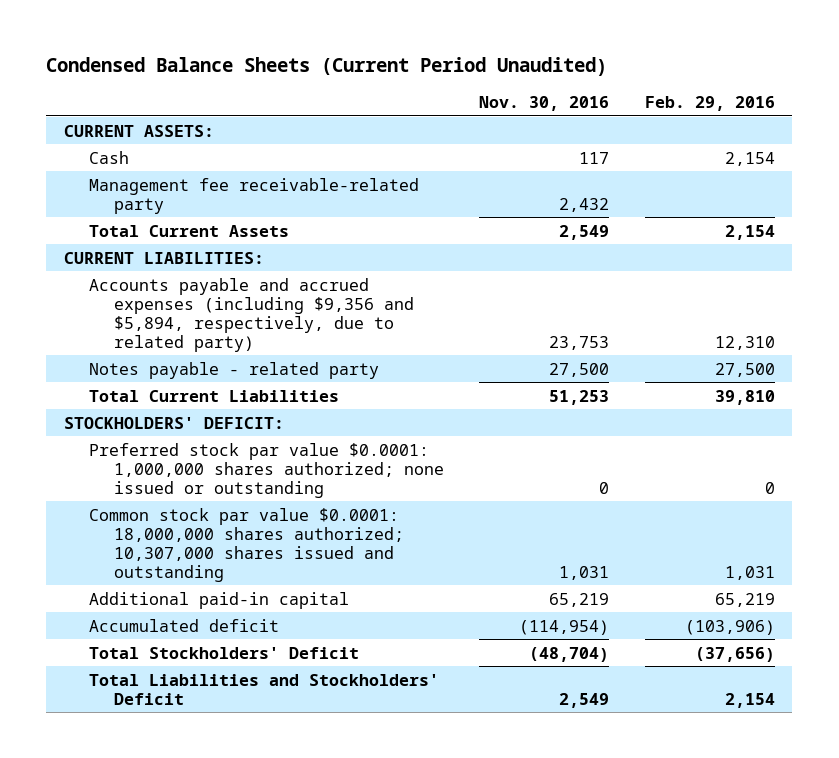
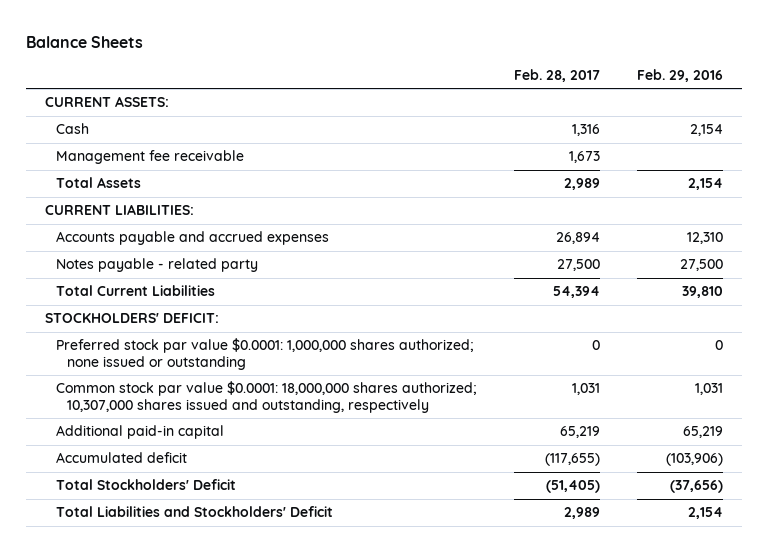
[46,56,608,76] Condensed Balance Sheets (Current Period Unaudited) -> [26,35,144,48] Balance Sheets
[479,95,610,111] Nov. 30, 2016 -> none
none -> [514,69,601,83] Feb. 28, 2017
[88,177,419,214] Management fee receivable-related party -> [55,150,244,165] Management fee receivable
[88,224,289,237] Total Current Assets -> [55,177,141,189] Total Assets
[88,277,414,352] Accounts payable and accrued expenses (including $9,356 and $5,894, respectively, due to related party) -> [55,231,329,246] Accounts payable and accrued expenses
[88,507,404,582] Common stock par value $0.0001: 18,000,000 shares authorized; 10,307,000 shares issued and outstanding -> [55,381,477,413] Common stock par value $0.0001: 18,000,000 shares authorized; 10,307,000 shares issued and outstanding, respectively

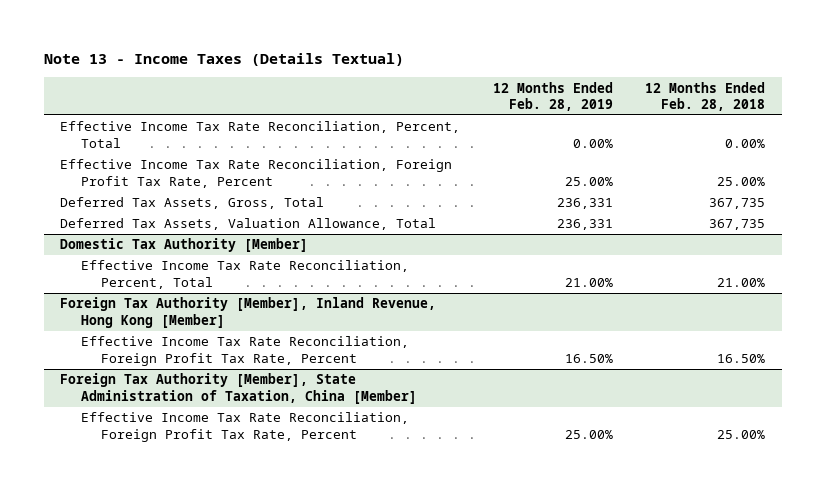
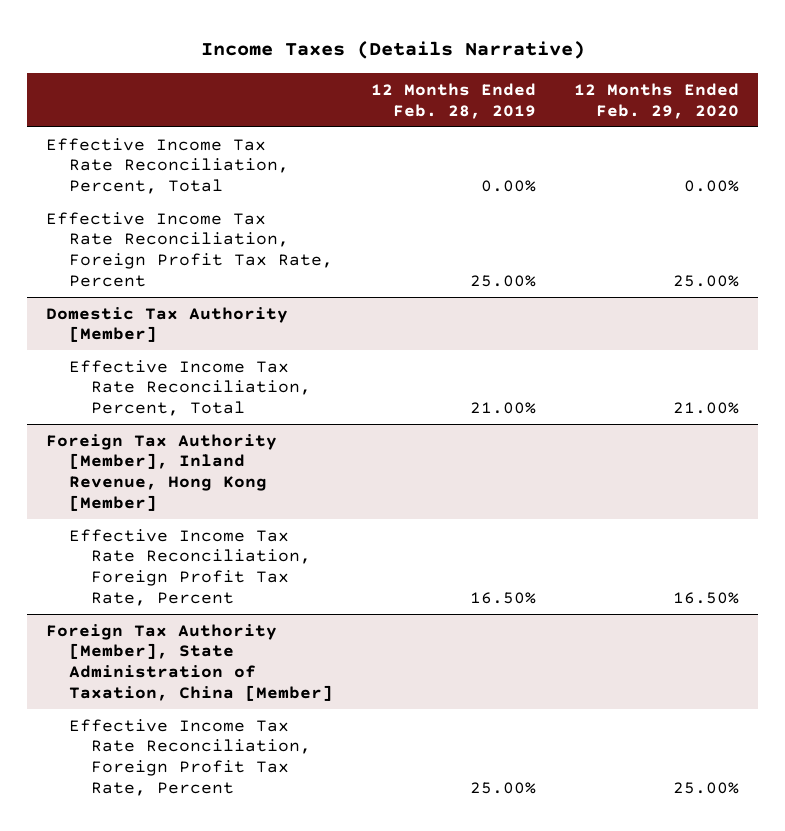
[43,53,404,67] Note 13 - Income Taxes (Details Textual) -> [200,41,585,60] Income Taxes (Details Narrative)
[645,81,766,112] 12 Months Ended Feb. 28, 2018 -> none
none -> [573,82,739,119] 12 Months Ended Feb. 29, 2020
[60,197,325,210] Deferred Tax Assets, Gross, Total -> none
[60,218,437,231] Deferred Tax Assets, Valuation Allowance, Total -> none

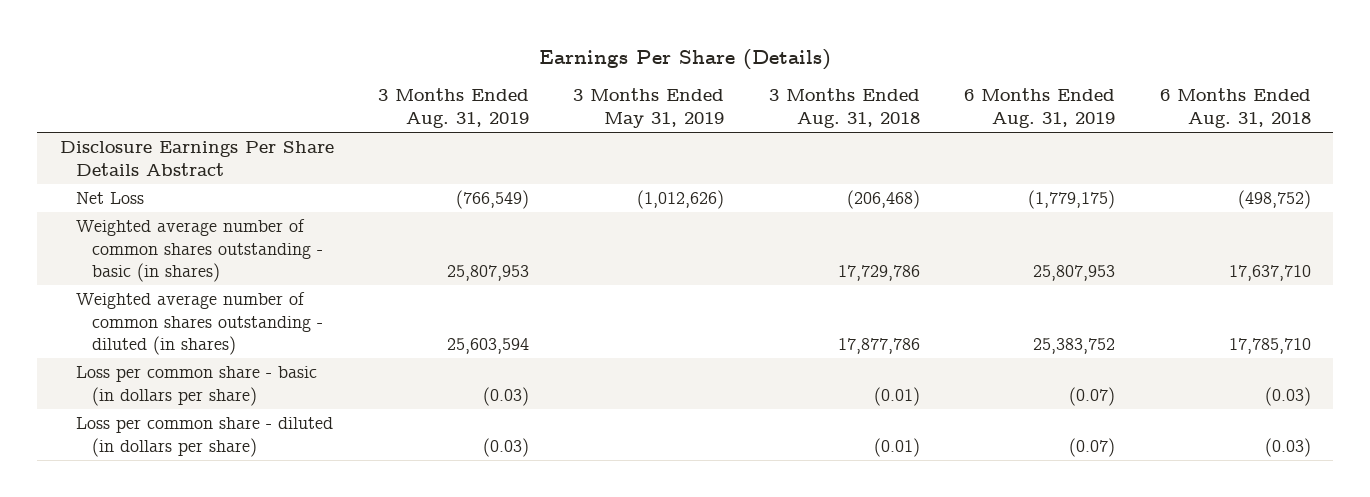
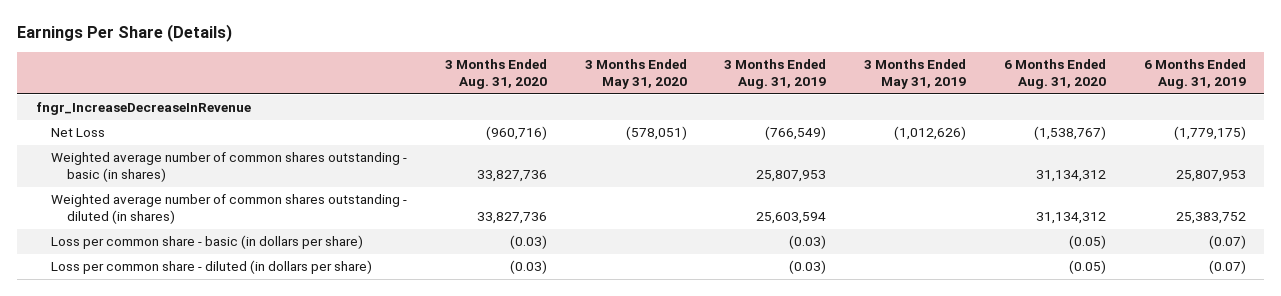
[768,88,920,128] 3 Months Ended Aug. 31, 2018 -> none
[1159,88,1311,128] 6 Months Ended Aug. 31, 2018 -> none
none -> [445,59,548,90] 3 Months Ended Aug. 31, 2020
none -> [584,59,687,90] 3 Months Ended May 31, 2020
none -> [1003,59,1106,90] 6 Months Ended Aug. 31, 2020
[59,141,334,176] Disclosure Earnings Per Share Details Abstract -> [35,102,251,116] fngr_IncreaseDecreaseInRevenue

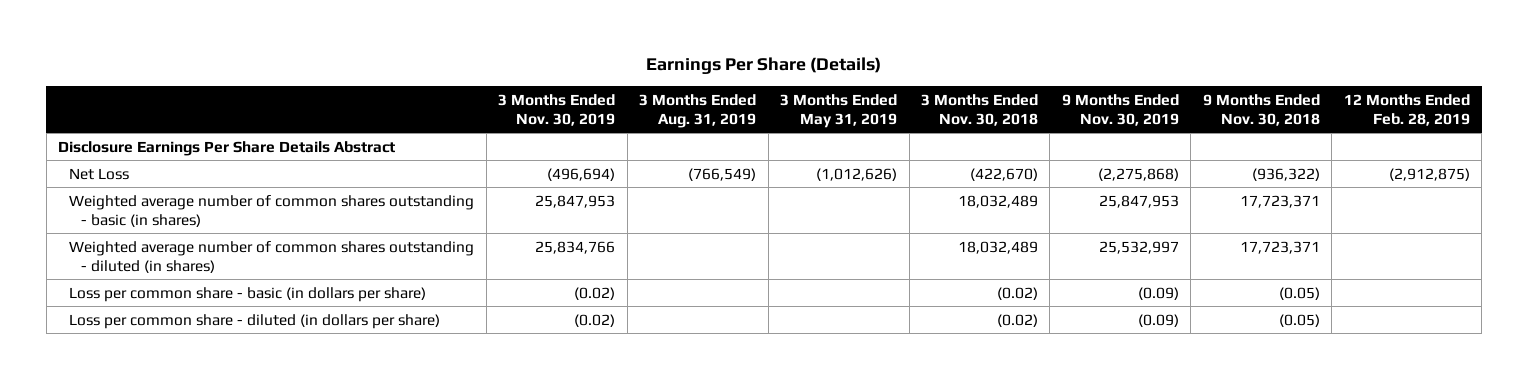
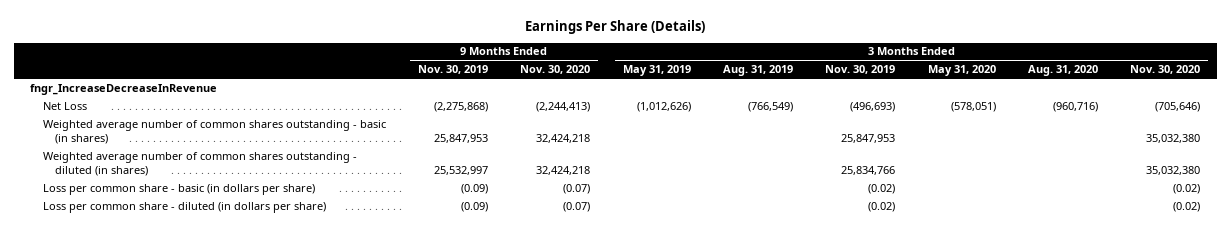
[920,93,1038,126] 3 Months Ended Nov. 30, 2018 -> none
[1202,93,1320,126] 9 Months Ended Nov. 30, 2018 -> none
[1343,93,1470,126] 12 Months Ended Feb. 28, 2019 -> none
none -> [520,65,591,75] Nov. 30, 2020
none -> [927,65,996,77] May 31, 2020
none -> [1028,65,1099,77] Aug. 31, 2020
none -> [1130,65,1201,75] Nov. 30, 2020
[58,140,396,156] Disclosure Earnings Per Share Details Abstract -> [30,83,218,95] fngr_IncreaseDecreaseInRevenue
[547,167,616,181] (496,694) -> [850,101,896,112] (496,693)

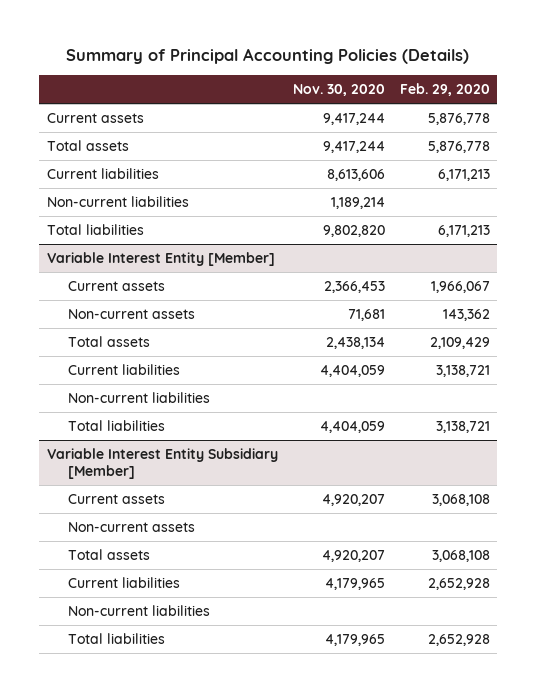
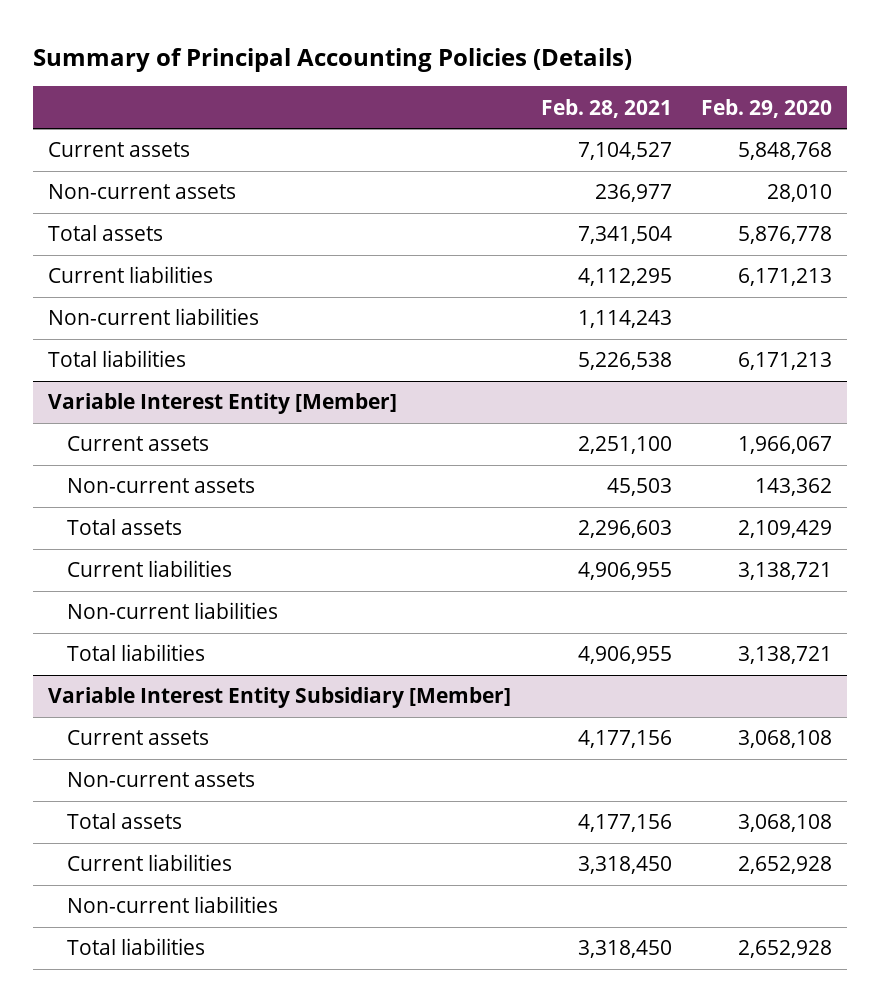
[292,84,385,97] Nov. 30, 2020 -> none
none -> [540,98,672,118] Feb. 28, 2021
[427,113,490,126] 5,876,778 -> [738,142,833,161] 5,848,768
none -> [48,184,237,200] Non-current assets

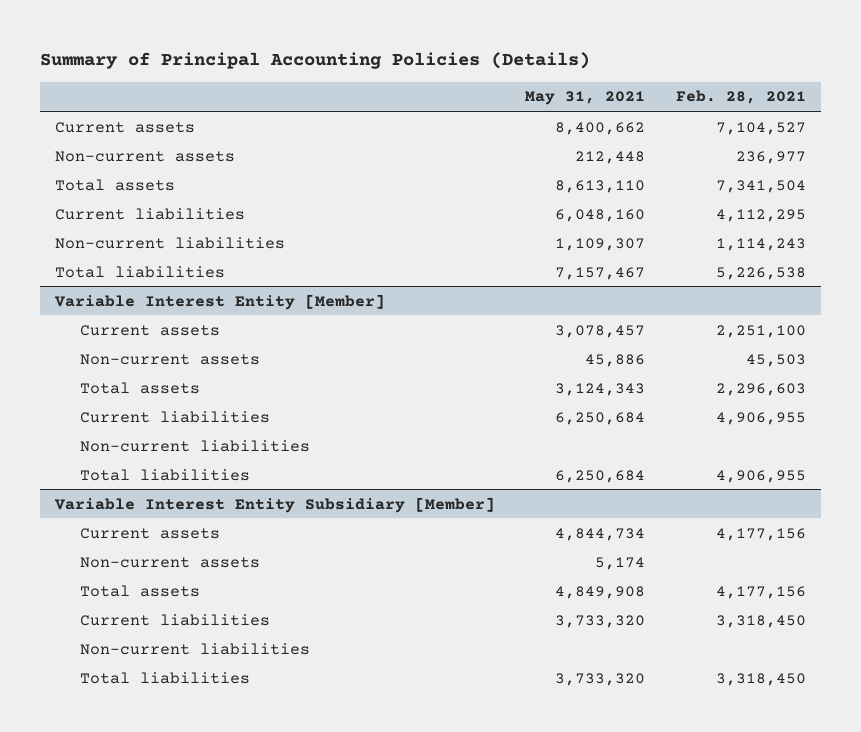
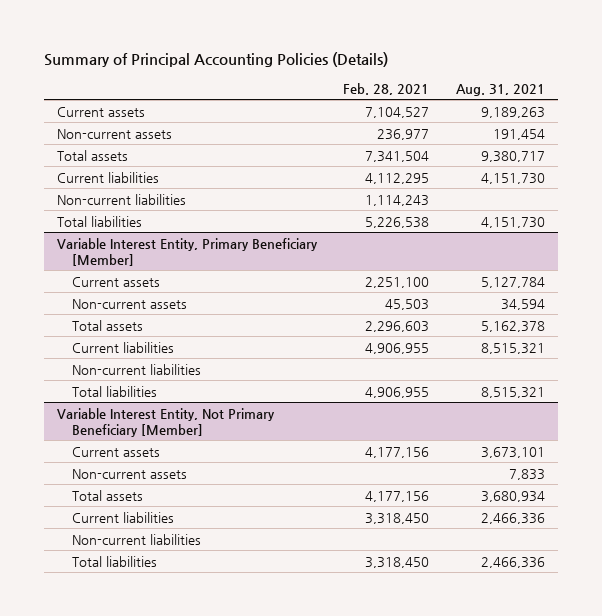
[525,91,646,106] May 31, 2021 -> none
none -> [455,83,545,96] Aug. 31, 2021
[53,293,385,310] Variable Interest Entity [Member] -> [57,237,319,266] Variable Interest Entity, Primary Beneficiary [Member]
[53,496,495,513] Variable Interest Entity Subsidiary [Member] -> [57,407,276,437] Variable Interest Entity, Not Primary Beneficiary [Member]

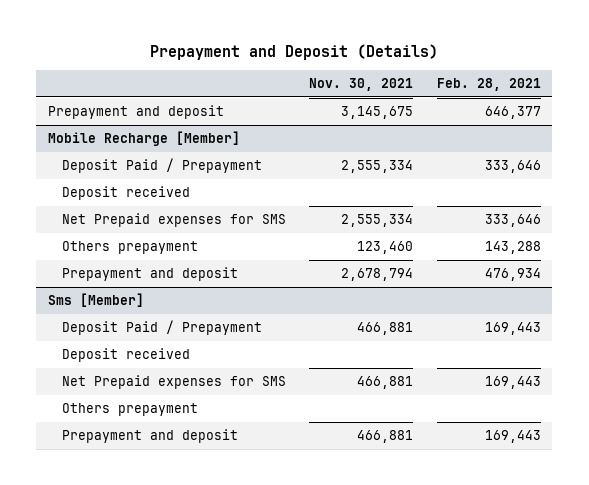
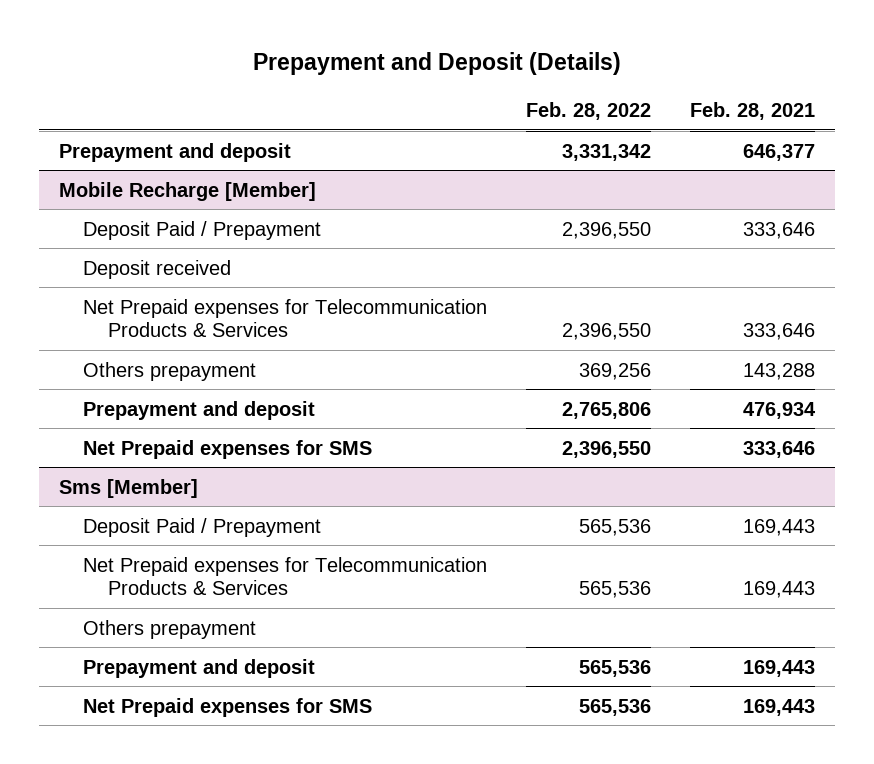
[309,78,414,92] Nov. 30, 2021 -> none
none -> [526,101,652,120] Feb. 28, 2022
none -> [83,298,488,338] Net Prepaid expenses for Telecommunication Products & Services
[61,213,286,228] Net Prepaid expenses for SMS -> [83,439,373,459] Net Prepaid expenses for SMS
[61,348,190,363] Deposit received -> none
none -> [83,556,488,596] Net Prepaid expenses for Telecommunication Products & Services
[61,375,286,390] Net Prepaid expenses for SMS -> [83,697,373,717] Net Prepaid expenses for SMS

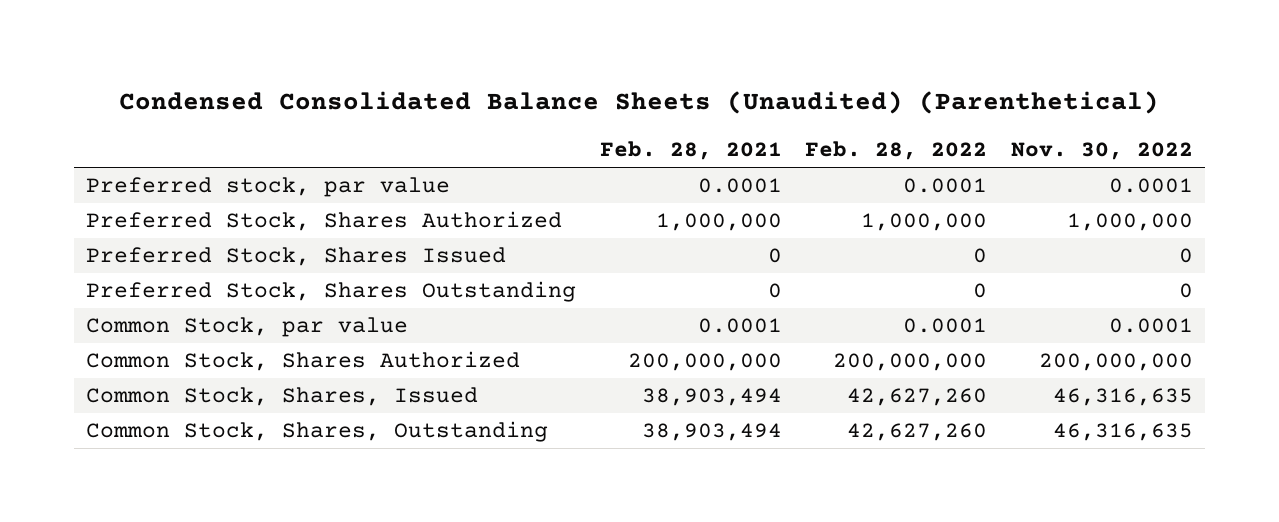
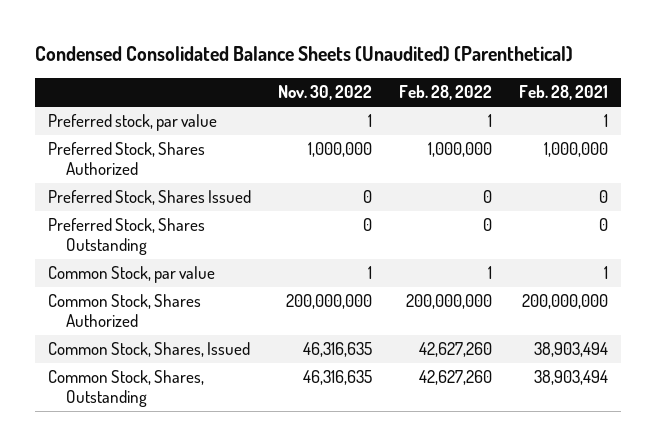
[697,178,782,194] 0.0001 -> [603,114,608,128] 1
[903,178,988,194] 0.0001 -> [488,114,493,128] 1
[1108,178,1193,194] 0.0001 -> [368,114,373,128] 1
[697,318,782,334] 0.0001 -> [603,266,608,280] 1
[903,318,988,334] 0.0001 -> [488,266,493,280] 1
[1108,318,1193,334] 0.0001 -> [368,266,373,280] 1

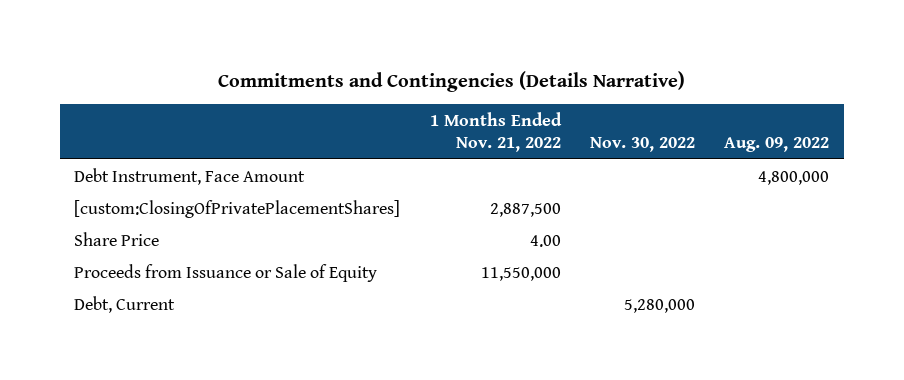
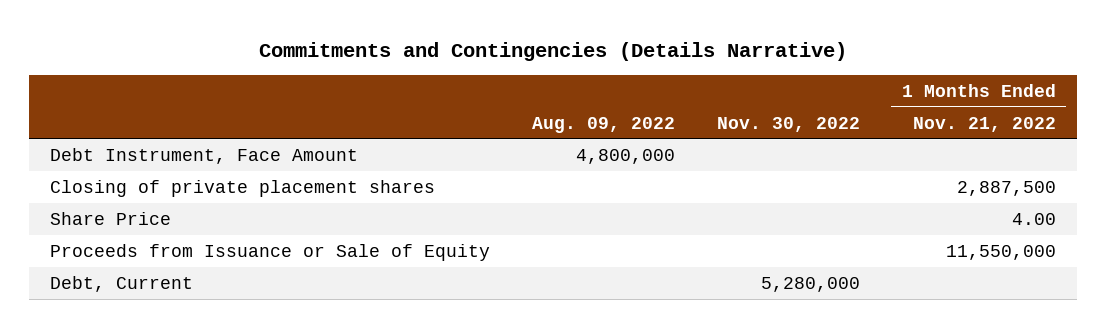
[74,199,401,218] [custom:ClosingOfPrivatePlacementShares] -> [49,179,435,197] Closing of private placement shares

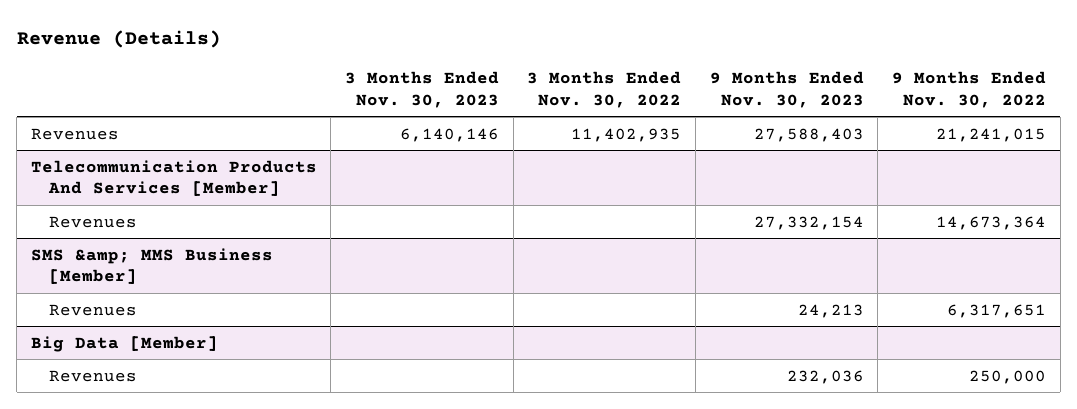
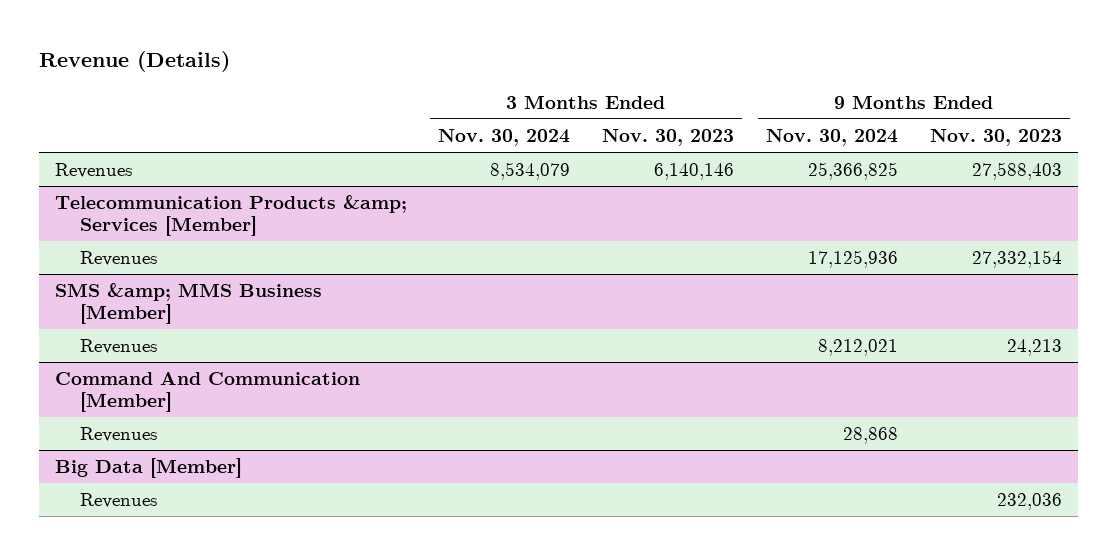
[527,71,682,108] 3 Months Ended Nov. 30, 2022 -> none
[892,71,1047,108] 9 Months Ended Nov. 30, 2022 -> none
none -> [438,128,571,146] Nov. 30, 2024
none -> [766,128,899,146] Nov. 30, 2024
[30,159,317,197] Telecommunication Products And Services [Member] -> [54,194,407,237] Telecommunication Products &amp; Services [Member]
none -> [54,371,360,413] Command And Communication [Member]
none -> [80,426,158,442] Revenues

